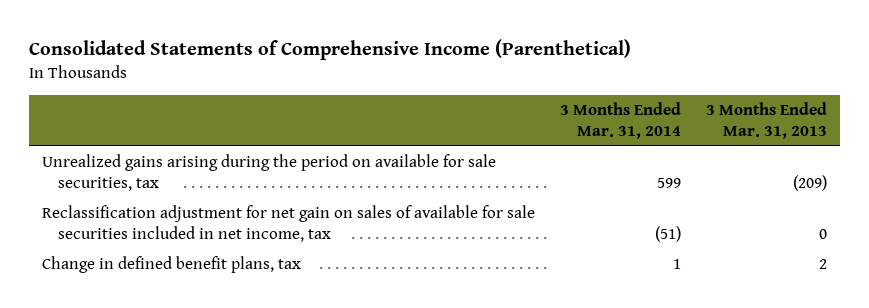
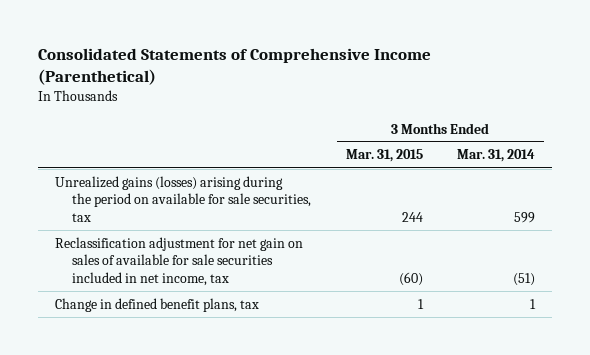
[706,102,828,139] 3 Months Ended Mar. 31, 2013 -> none
none -> [345,149,423,163] Mar. 31, 2015
[41,154,496,191] Unrealized gains arising during the period on available for sale securities, tax -> [55,175,312,222] Unrealized gains (losses) arising during the period on available for sale securities, tax

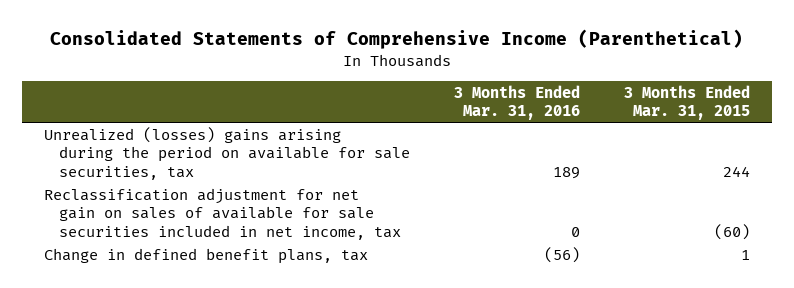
[456,149,535,163] Mar. 31, 2014 -> none
none -> [454,84,581,121] 3 Months Ended Mar. 31, 2016
[55,175,312,222] Unrealized gains (losses) arising during the period on available for sale securities, tax -> [44,126,410,180] Unrealized (losses) gains arising during the period on available for sale securities, tax

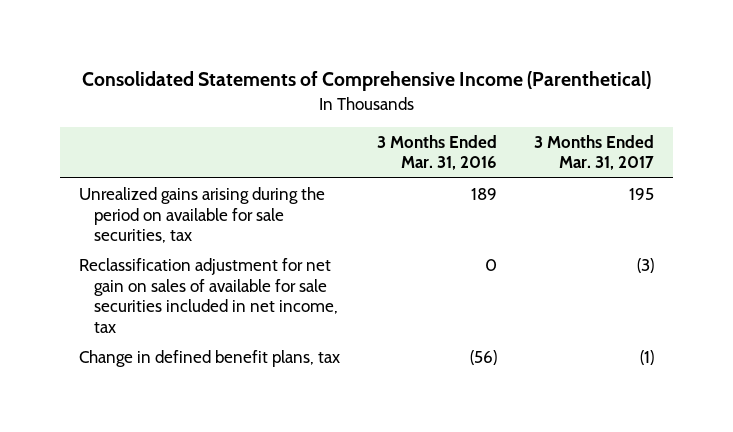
[624,84,751,121] 3 Months Ended Mar. 31, 2015 -> none
none -> [534,134,655,171] 3 Months Ended Mar. 31, 2017
[44,126,410,180] Unrealized (losses) gains arising during the period on available for sale securities, tax -> [78,187,325,244] Unrealized gains arising during the period on available for sale securities, tax

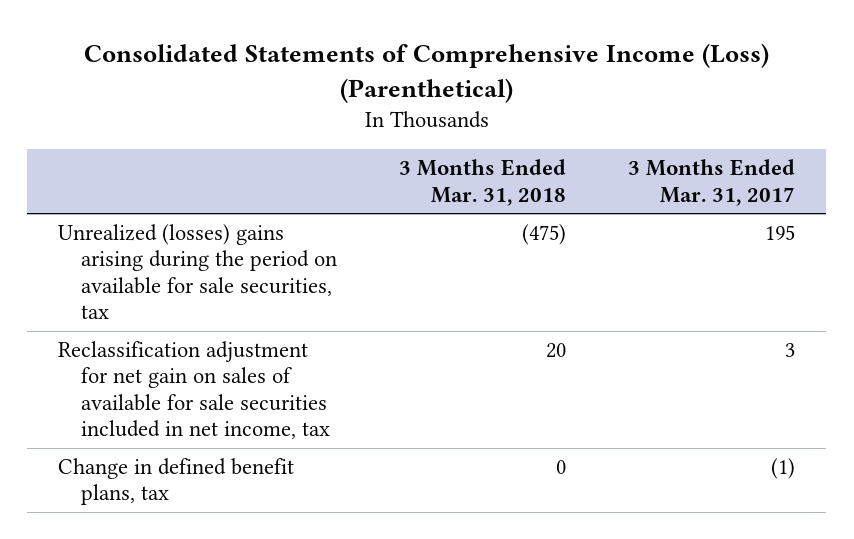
[81,71,651,92] Consolidated Statements of Comprehensive Income (Parenthetical) -> [83,42,769,103] Consolidated Statements of Comprehensive Income (Loss) (Parenthetical)
[377,134,498,171] 3 Months Ended Mar. 31, 2016 -> none
none -> [398,159,566,206] 3 Months Ended Mar. 31, 2018
[78,187,325,244] Unrealized gains arising during the period on available for sale securities, tax -> [58,224,337,320] Unrealized (losses) gains arising during the period on available for sale securities, tax
[637,258,655,274] (3) -> [785,343,796,358] 3

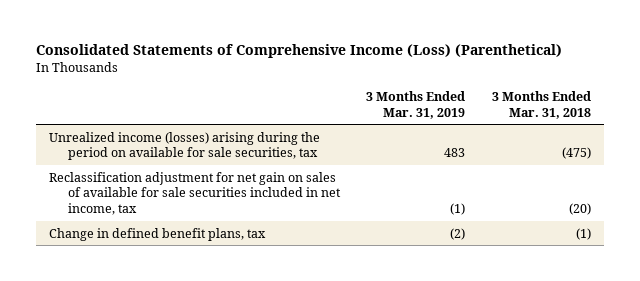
[628,159,796,206] 3 Months Ended Mar. 31, 2017 -> none
none -> [366,90,466,119] 3 Months Ended Mar. 31, 2019
[58,224,337,320] Unrealized (losses) gains arising during the period on available for sale securities, tax -> [49,131,321,161] Unrealized income (losses) arising during the period on available for sale securities, tax
[545,343,566,359] 20 -> [568,203,591,216] (20)
[555,460,566,475] 0 -> [575,227,591,240] (1)

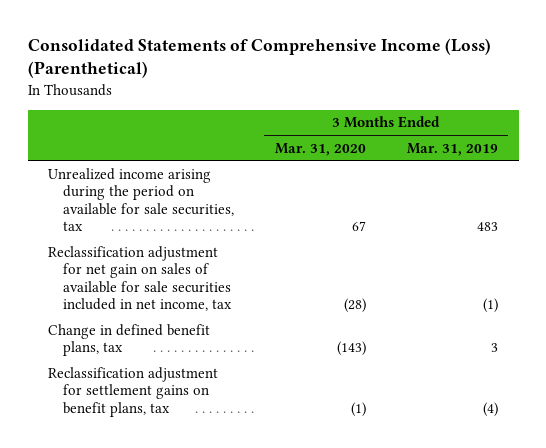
[491,90,591,119] 3 Months Ended Mar. 31, 2018 -> none
none -> [274,142,366,156] Mar. 31, 2020
[49,131,321,161] Unrealized income (losses) arising during the period on available for sale securities, tax -> [48,167,234,232] Unrealized income arising during the period on available for sale securities, tax
[450,227,466,240] (2) -> [490,343,498,353] 3
none -> [48,366,219,417] Reclassification adjustment for settlement gains on benefit plans, tax

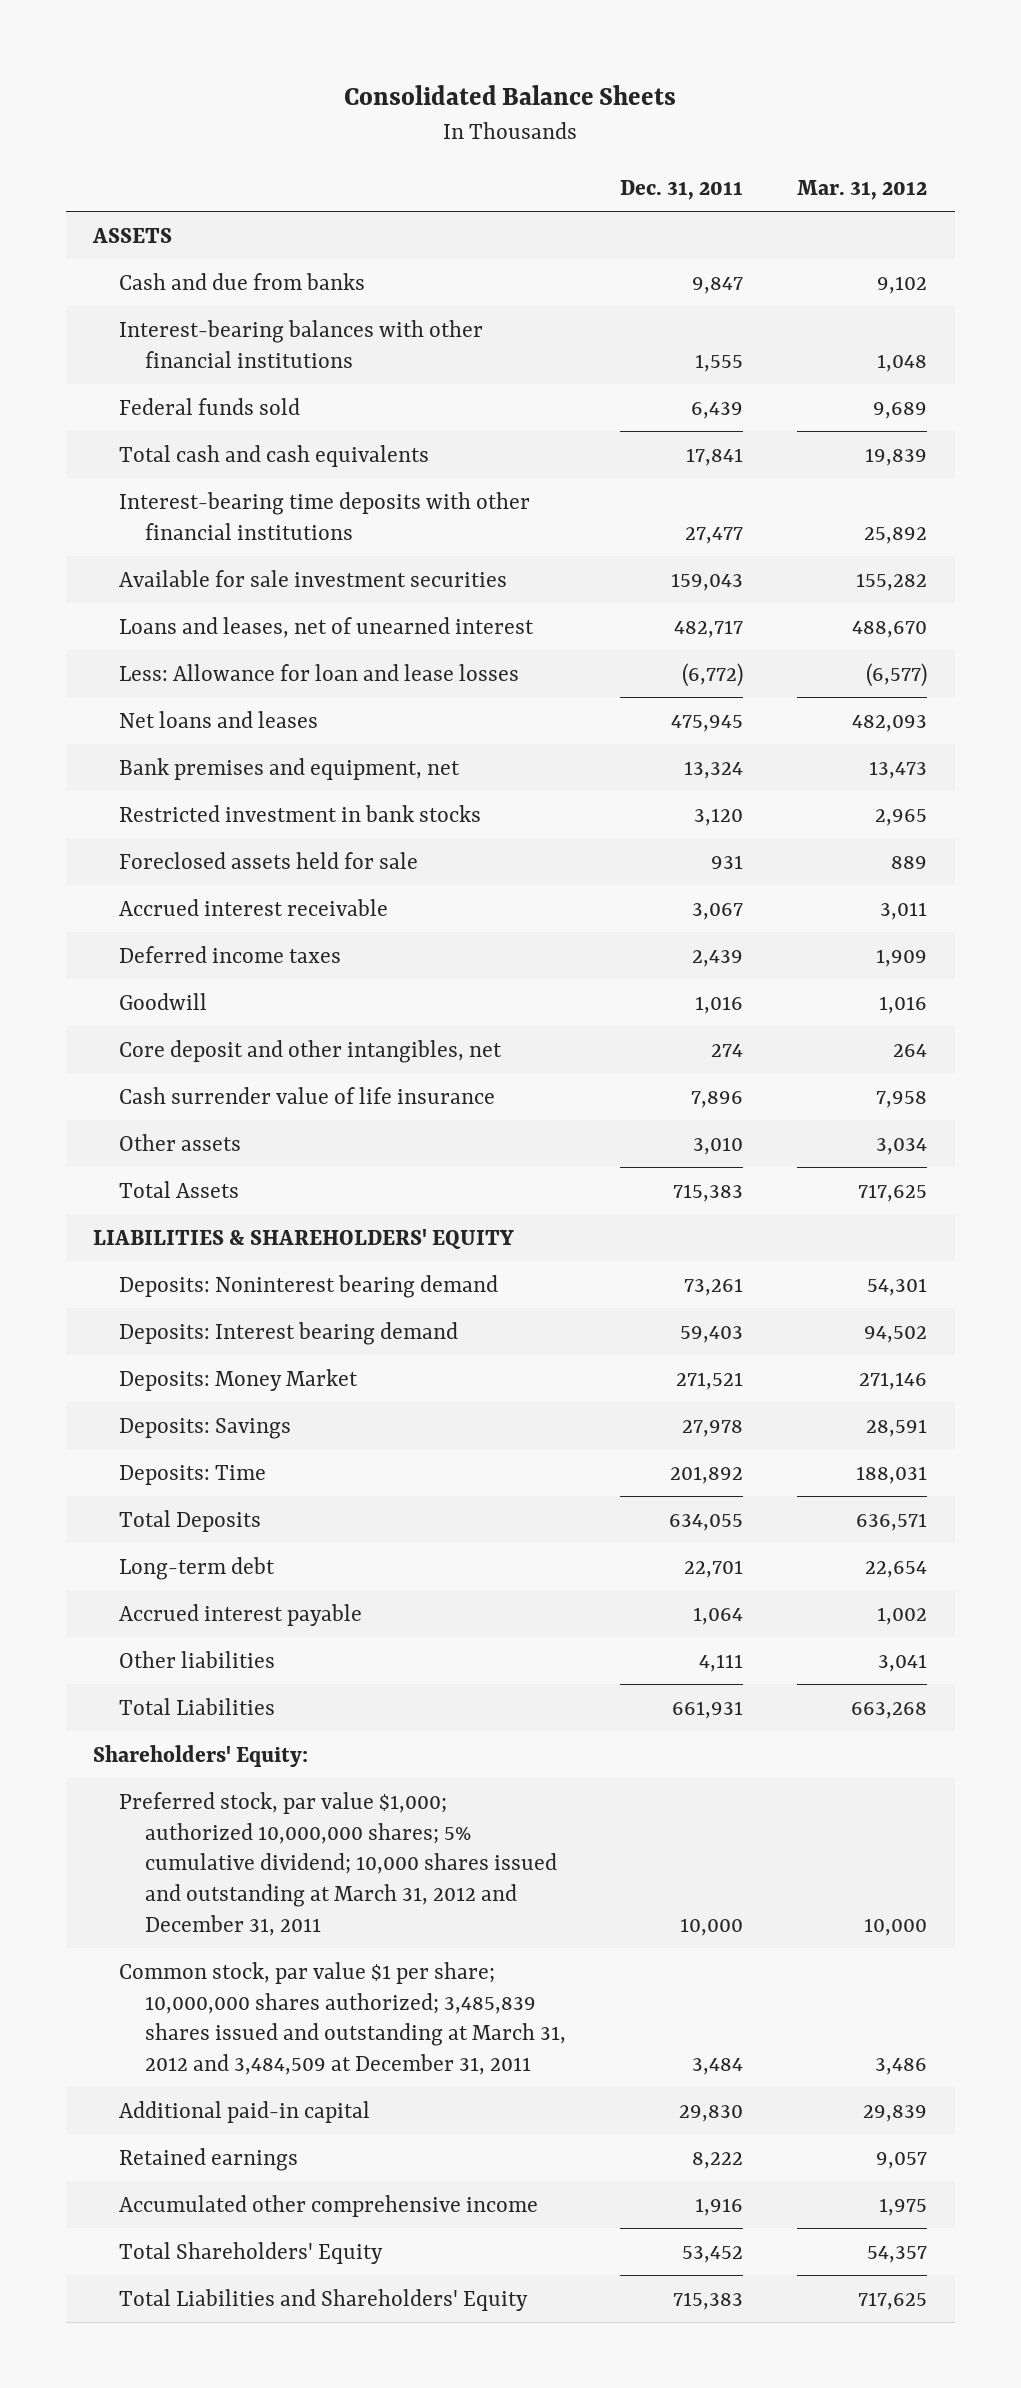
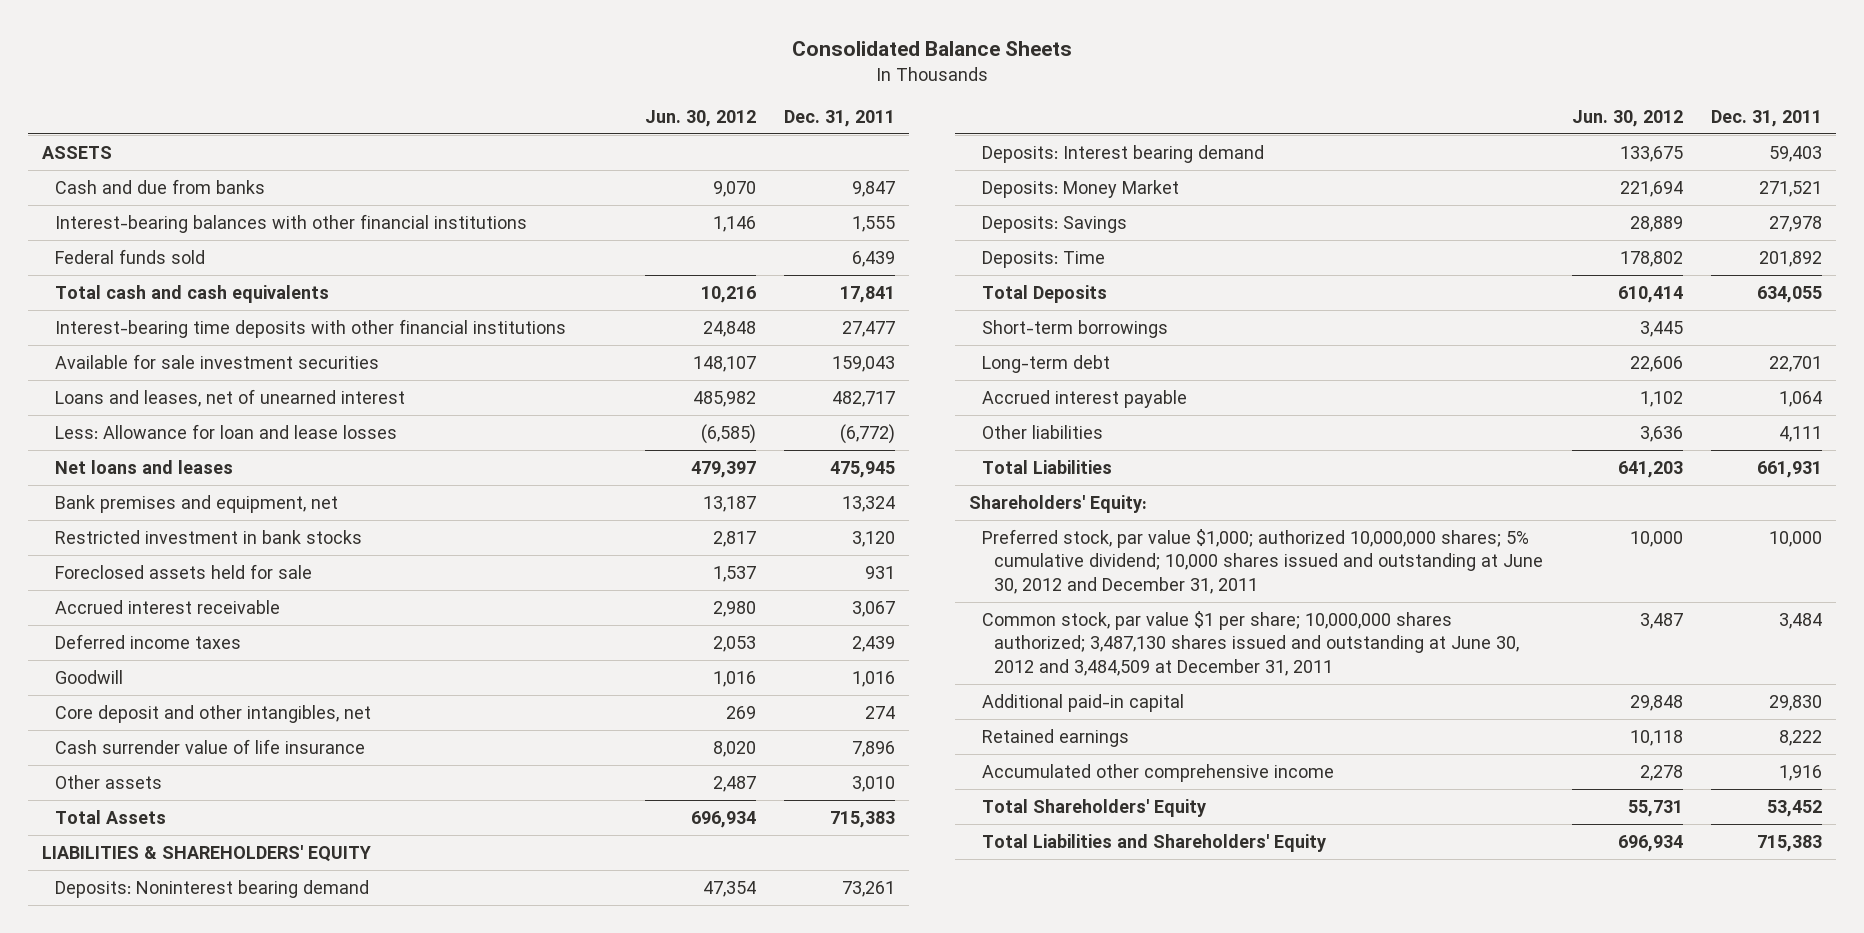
[797,179,928,200] Mar. 31, 2012 -> none
none -> [645,109,757,127] Jun. 30, 2012
none -> [981,319,1168,338] Short-term borrowings
[118,1791,557,1936] Preferred stock, par value $1,000; authorized 10,000,000 shares; 5% cumulative dividend; 10,000 shares issued and outstanding at March 31, 2012 and December 31, 2011 -> [981,528,1544,594] Preferred stock, par value $1,000; authorized 10,000,000 shares; 5% cumulative dividend; 10,000 shares issued and outstanding at June 30, 2012 and December 31, 2011
[118,1961,566,2076] Common stock, par value $1 per share; 10,000,000 shares authorized; 3,485,839 shares issued and outstanding at March 31, 2012 and 3,484,509 at December 31, 2011 -> [981,610,1520,676] Common stock, par value $1 per share; 10,000,000 shares authorized; 3,487,130 shares issued and outstanding at June 30, 2012 and 3,484,509 at December 31, 2011

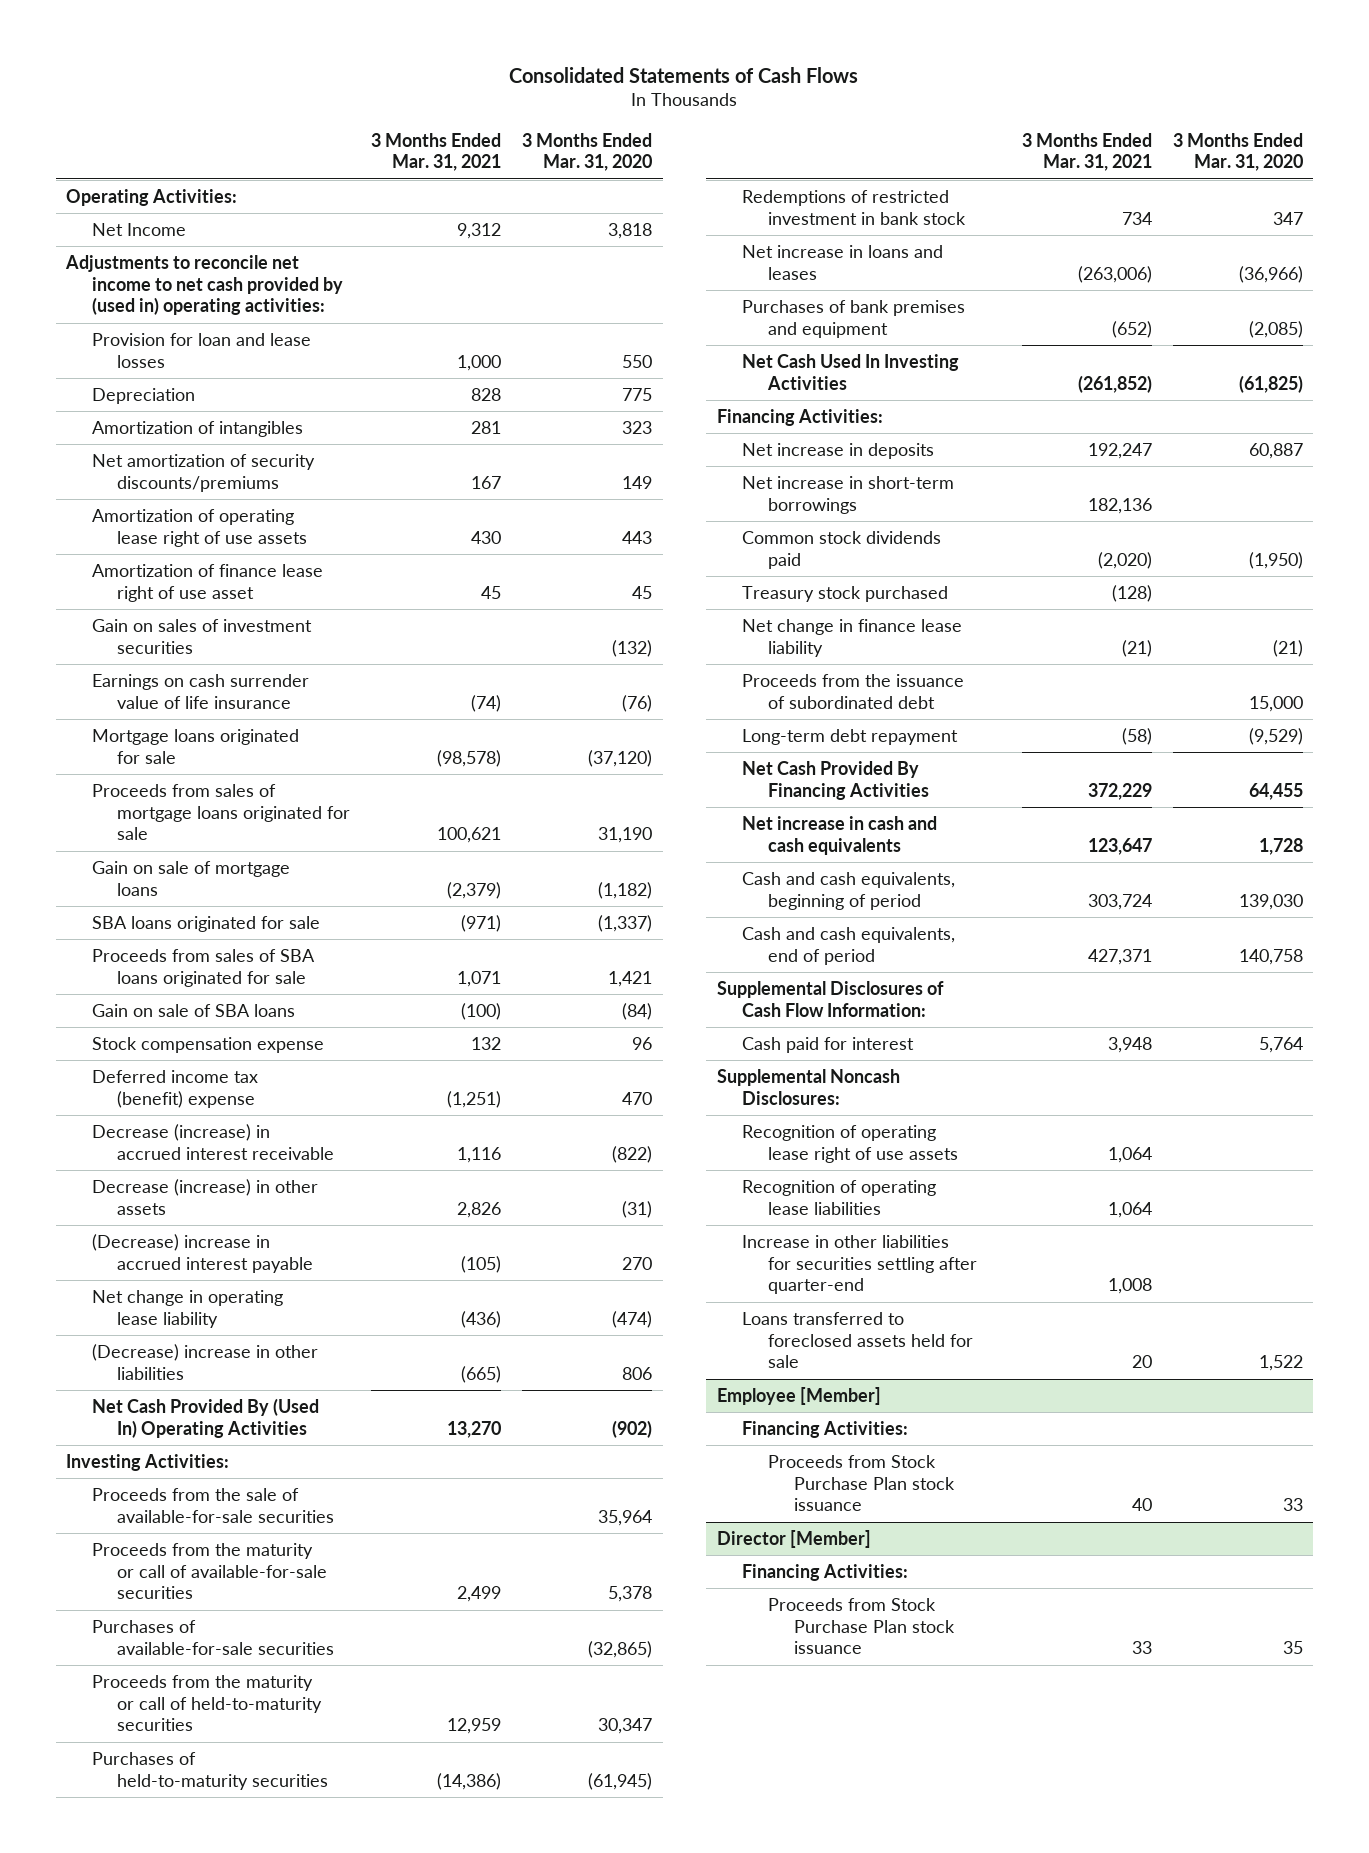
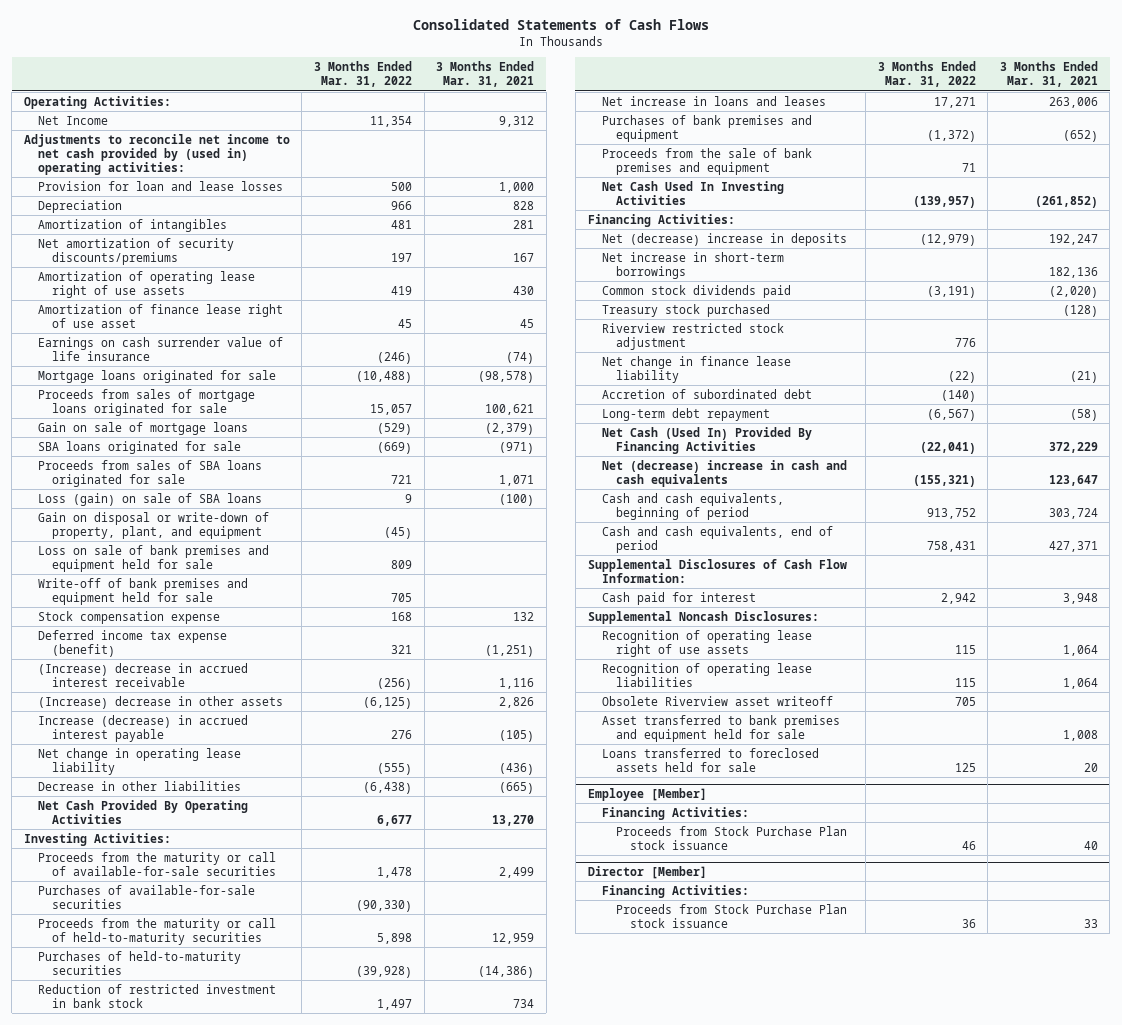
[522,132,653,172] 3 Months Ended Mar. 31, 2020 -> none
none -> [314,60,413,88] 3 Months Ended Mar. 31, 2022
[91,618,312,654] Gain on sales of investment securities -> none
[91,1003,295,1017] Gain on sale of SBA loans -> [37,492,262,506] Loss (gain) on sale of SBA loans
none -> [37,511,269,539] Gain on disposal or write-down of property, plant, and equipment
none -> [37,544,269,572] Loss on sale of bank premises and equipment held for sale
none -> [37,577,248,605] Write-off of bank premises and equipment held for sale
[91,1069,258,1108] Deferred income tax (benefit) expense -> [37,629,227,657] Deferred income tax expense (benefit)
[91,1123,335,1160] Decrease (increase) in accrued interest receivable -> [37,662,248,687] (Increase) decrease in accrued interest receivable
[91,1178,318,1215] Decrease (increase) in other assets -> [37,695,283,709] (Increase) decrease in other assets
[91,1233,314,1273] (Decrease) increase in accrued interest payable -> [37,714,248,742] Increase (decrease) in accrued interest payable
[91,1343,318,1380] (Decrease) increase in other liabilities -> [37,780,241,791] Decrease in other liabilities
[91,1397,319,1438] Net Cash Provided By (Used In) Operating Activities -> [37,799,248,824] Net Cash Provided By Operating Activities
[91,1487,335,1523] Proceeds from the sale of available-for-sale securities -> none
[742,189,967,225] Redemptions of restricted investment in bank stock -> [37,983,276,1008] Reduction of restricted investment in bank stock
[1077,265,1152,283] (263,006) -> [1048,96,1098,108] 263,006
none -> [601,147,812,175] Proceeds from the sale of bank premises and equipment
[742,442,935,459] Net increase in deposits -> [601,232,847,246] Net (decrease) increase in deposits
none -> [601,322,784,350] Riverview restricted stock adjustment
[742,673,965,709] Proceeds from the issuance of subordinated debt -> none
none -> [601,388,812,399] Accretion of subordinated debt
[742,760,930,800] Net Cash Provided By Financing Activities -> [601,426,812,454] Net Cash (Used In) Provided By Financing Activities
[742,815,938,855] Net increase in cash and cash equivalents -> [601,459,847,487] Net (decrease) increase in cash and cash equivalents
[742,1234,978,1295] Increase in other liabilities for securities settling after quarter-end -> none
none -> [601,695,833,706] Obsolete Riverview asset writeoff
none -> [601,714,840,742] Asset transferred to bank premises and equipment held for sale

